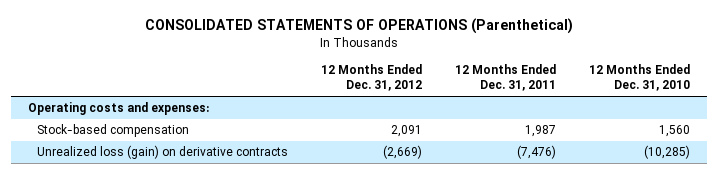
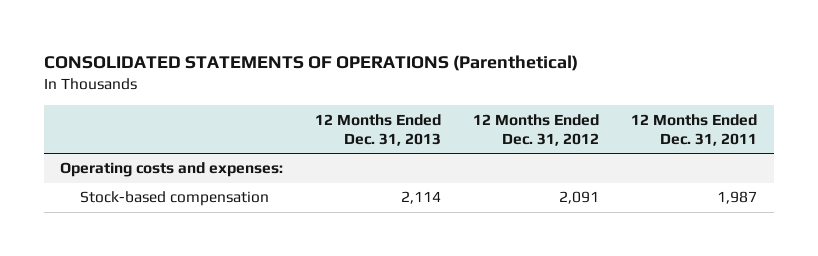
[589,64,691,92] 12 Months Ended Dec. 31, 2010 -> none
none -> [315,113,442,147] 12 Months Ended Dec. 31, 2013
[37,145,289,160] Unrealized loss (gain) on derivative contracts -> none

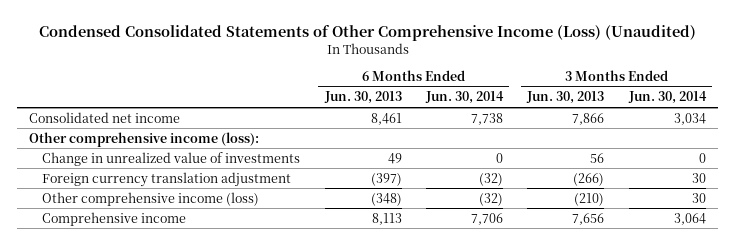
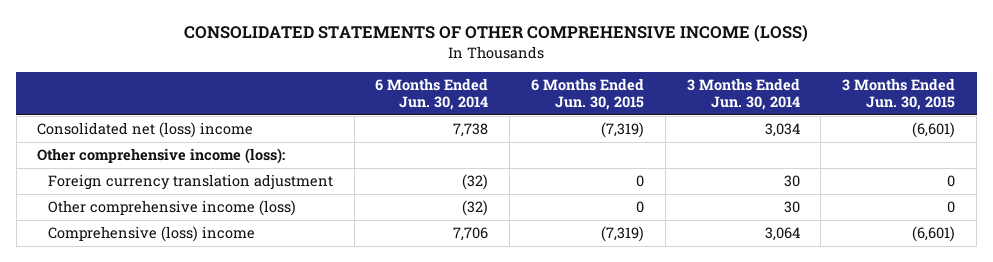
[38,24,696,41] Condensed Consolidated Statements of Other Comprehensive Income (Loss) (Unaudited) -> [184,25,809,43] CONSOLIDATED STATEMENTS OF OTHER COMPREHENSIVE INCOME (LOSS)
[323,91,402,105] Jun. 30, 2013 -> none
[526,91,605,105] Jun. 30, 2013 -> none
none -> [531,78,645,111] 6 Months Ended Jun. 30, 2015
none -> [842,78,956,111] 3 Months Ended Jun. 30, 2015
[29,111,181,123] Consolidated net income -> [37,122,254,139] Consolidated net (loss) income
[42,151,301,166] Change in unrealized value of investments -> none
[42,211,187,226] Comprehensive income -> [47,226,255,243] Comprehensive (loss) income

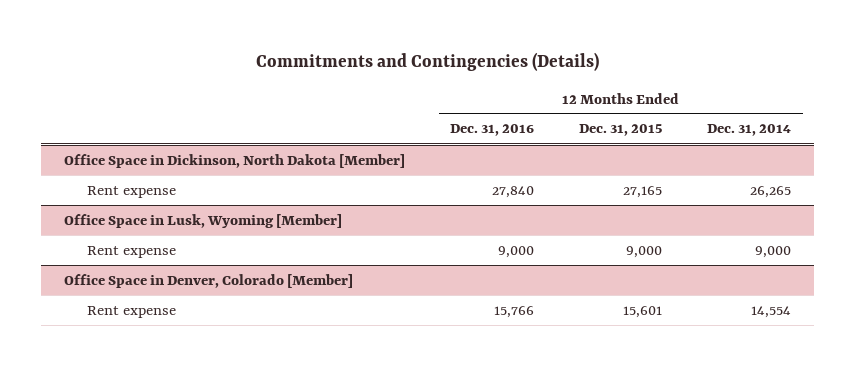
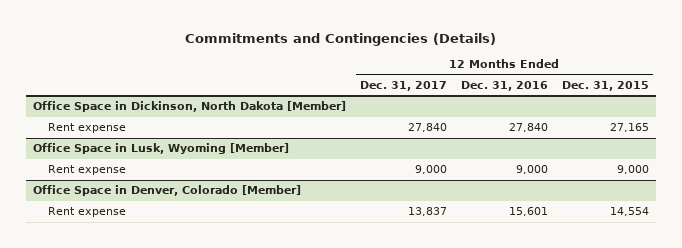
[707,124,792,137] Dec. 31, 2014 -> none
none -> [359,80,447,91] Dec. 31, 2017
[493,305,534,318] 15,766 -> [508,207,548,217] 15,601
[623,305,663,318] 15,601 -> [610,207,650,217] 14,554

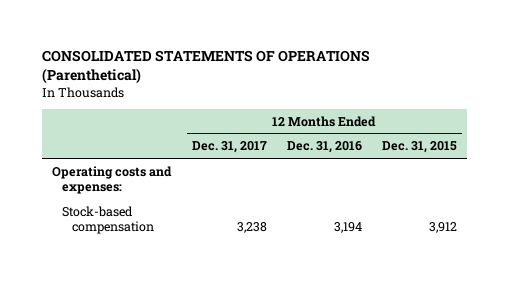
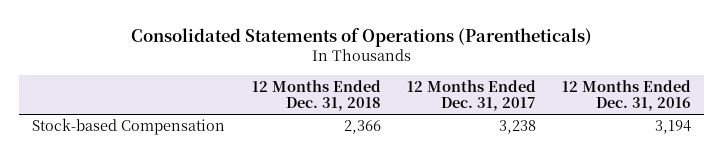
[42,50,371,85] CONSOLIDATED STATEMENTS OF OPERATIONS (Parenthetical) -> [130,27,592,47] Consolidated Statements of Operations (Parentheticals)
[381,141,457,154] Dec. 31, 2015 -> none
none -> [251,79,381,112] 12 Months Ended Dec. 31, 2018
[52,165,173,194] Operating costs and expenses: -> none
[62,205,155,234] Stock-based compensation -> [32,118,226,136] Stock-based Compensation

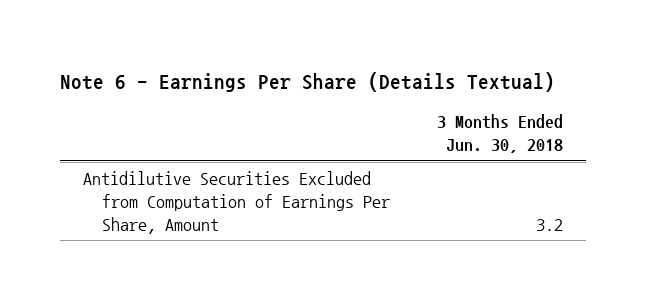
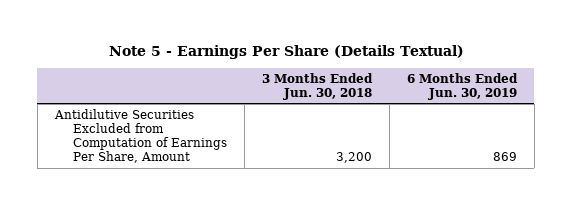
[60,71,556,92] Note 6 - Earnings Per Share (Details Textual) -> [108,44,464,59] Note 5 - Earnings Per Share (Details Textual)
none -> [406,72,518,100] 6 Months Ended Jun. 30, 2019
[535,218,563,231] 3.2 -> [335,152,372,164] 3,200

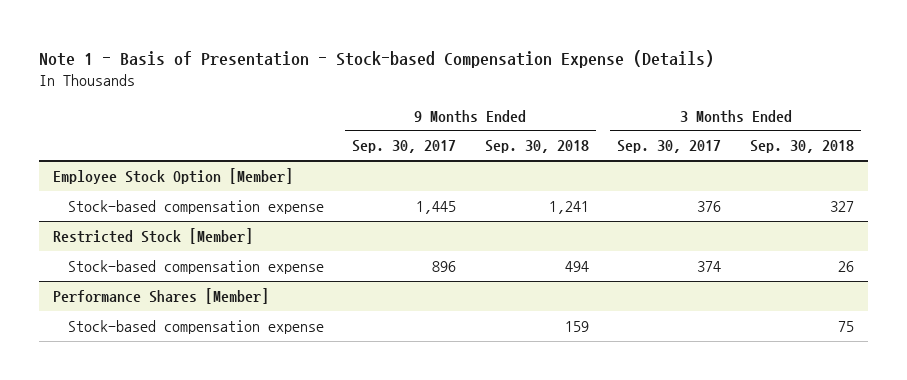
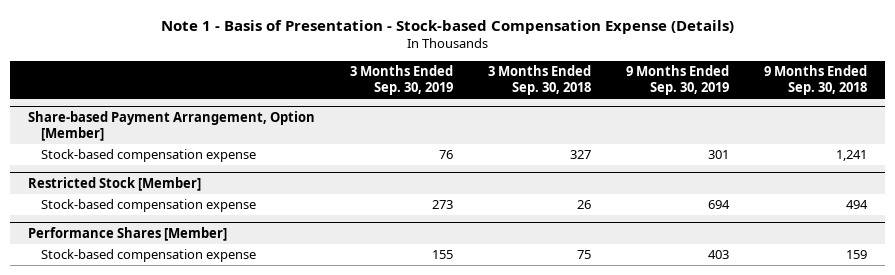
[352,140,457,154] Sep. 30, 2017 -> none
[617,140,722,154] Sep. 30, 2017 -> none
none -> [350,65,454,96] 3 Months Ended Sep. 30, 2019
none -> [626,65,730,96] 9 Months Ended Sep. 30, 2019
[53,167,294,184] Employee Stock Option [Member] -> [27,111,315,142] Share-based Payment Arrangement, Option [Member]

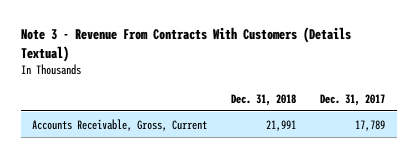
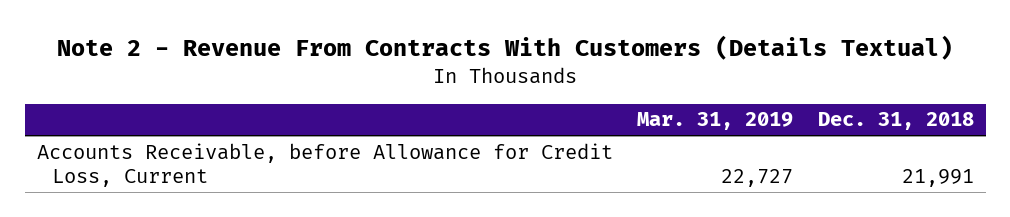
[20,27,351,62] Note 3 - Revenue From Contracts With Customers (Details Textual) -> [57,34,954,60] Note 2 - Revenue From Contracts With Customers (Details Textual)
[320,93,386,106] Dec. 31, 2017 -> none
none -> [637,112,794,131] Mar. 31, 2019
[32,118,208,131] Accounts Receivable, Gross, Current -> [36,142,613,188] Accounts Receivable, before Allowance for Credit Loss, Current

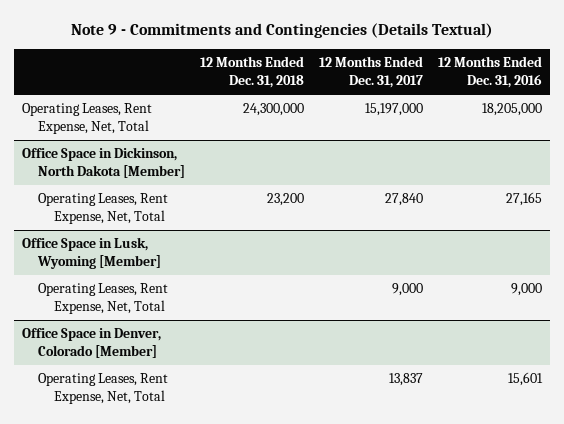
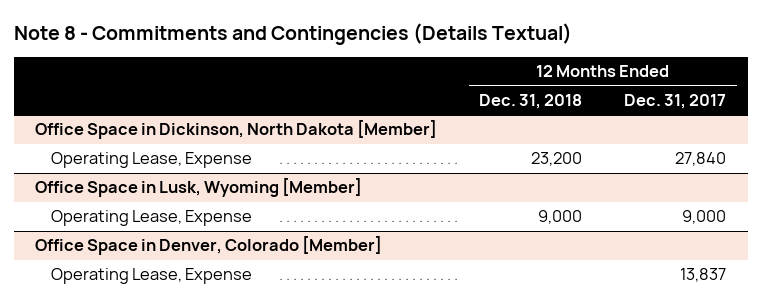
[70,23,493,39] Note 9 - Commitments and Contingencies (Details Textual) -> [14,23,573,46] Note 8 - Commitments and Contingencies (Details Textual)
[438,56,543,89] 12 Months Ended Dec. 31, 2016 -> none
[21,103,152,134] Operating Leases, Rent Expense, Net, Total -> none
[37,193,168,224] Operating Leases, Rent Expense, Net, Total -> [50,152,252,169] Operating Lease, Expense
[37,283,168,314] Operating Leases, Rent Expense, Net, Total -> none
none -> [50,210,252,227] Operating Lease, Expense
[37,373,168,404] Operating Leases, Rent Expense, Net, Total -> [50,268,252,285] Operating Lease, Expense

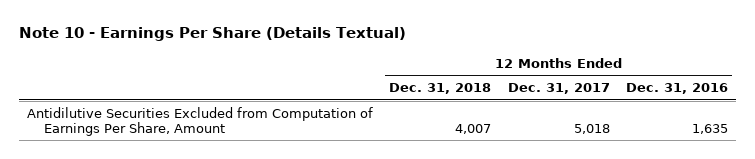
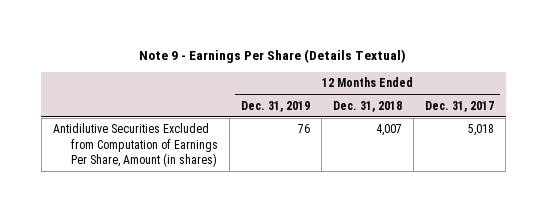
[18,27,406,42] Note 10 - Earnings Per Share (Details Textual) -> [139,48,407,63] Note 9 - Earnings Per Share (Details Textual)
[626,83,729,95] Dec. 31, 2016 -> none
none -> [240,100,310,112] Dec. 31, 2019
[26,106,373,136] Antidilutive Securities Excluded from Computation of Earnings Per Share, Amount -> [52,123,218,167] Antidilutive Securities Excluded from Computation of Earnings Per Share, Amount (in shares)

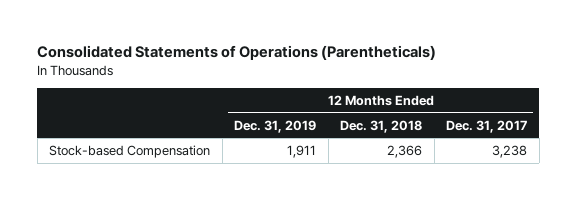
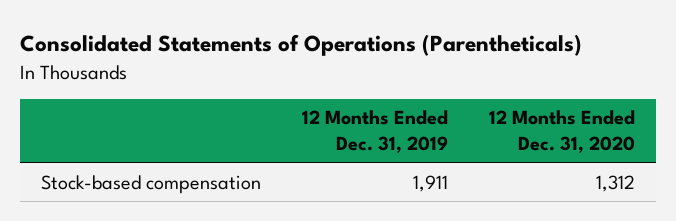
[340,119,423,133] Dec. 31, 2018 -> none
[446,119,528,133] Dec. 31, 2017 -> none
none -> [489,110,636,154] 12 Months Ended Dec. 31, 2020
[49,145,211,159] Stock-based Compensation -> [40,174,261,194] Stock-based compensation

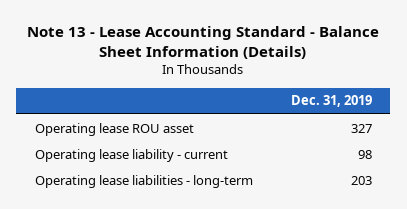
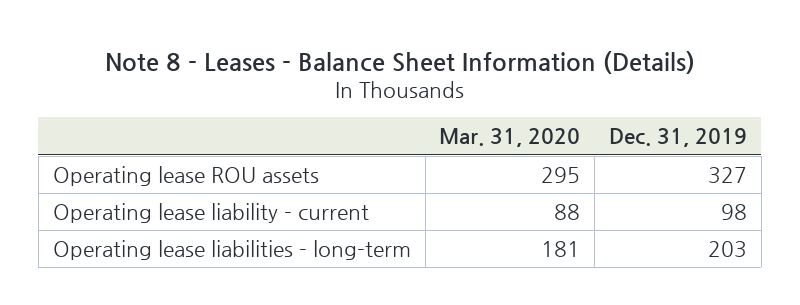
[27,25,380,59] Note 13 - Lease Accounting Standard - Balance Sheet Information (Details) -> [104,50,695,74] Note 8 - Leases - Balance Sheet Information (Details)
none -> [439,128,581,148] Mar. 31, 2020
[35,122,195,136] Operating lease ROU asset -> [52,165,319,186] Operating lease ROU assets

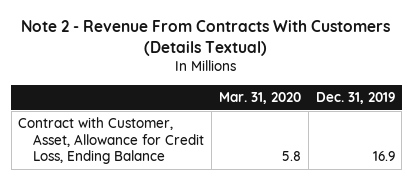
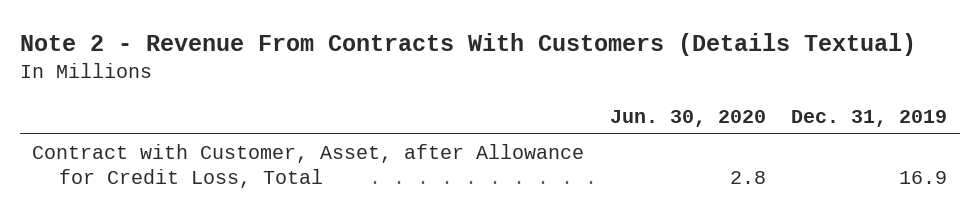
[218,92,301,105] Mar. 31, 2020 -> none
none -> [609,109,766,127] Jun. 30, 2020
[18,117,205,164] Contract with Customer, Asset, Allowance for Credit Loss, Ending Balance -> [32,144,585,189] Contract with Customer, Asset, after Allowance for Credit Loss, Total

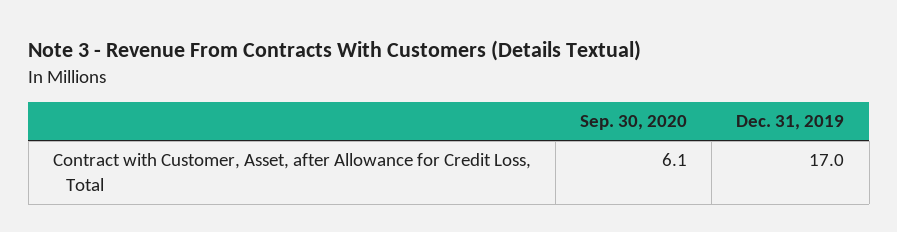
[19,33,916,57] Note 2 - Revenue From Contracts With Customers (Details Textual) -> [28,40,642,62] Note 3 - Revenue From Contracts With Customers (Details Textual)
[609,109,766,127] Jun. 30, 2020 -> none
none -> [580,115,688,131] Sep. 30, 2020
[899,171,948,185] 16.9 -> [809,154,845,167] 17.0

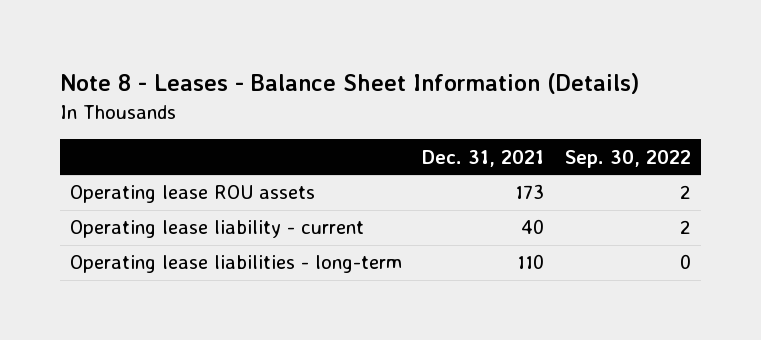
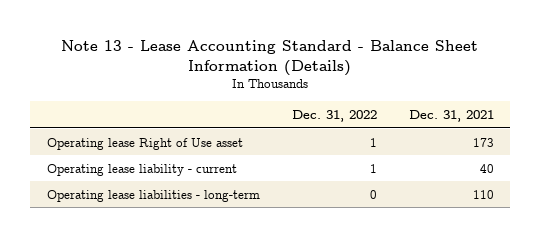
[59,73,639,95] Note 8 - Leases - Balance Sheet Information (Details) -> [61,39,479,76] Note 13 - Lease Accounting Standard - Balance Sheet Information (Details)
[564,149,691,168] Sep. 30, 2022 -> none
none -> [291,110,377,123] Dec. 31, 2022
[70,185,316,204] Operating lease ROU assets -> [46,137,243,150] Operating lease Right of Use asset

